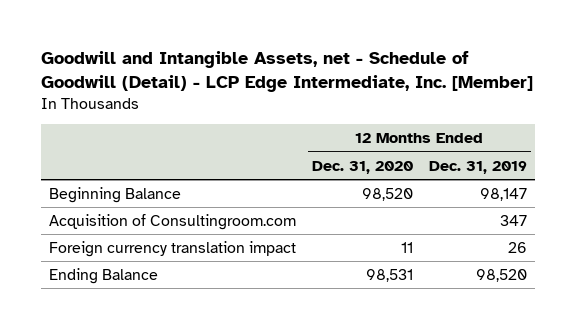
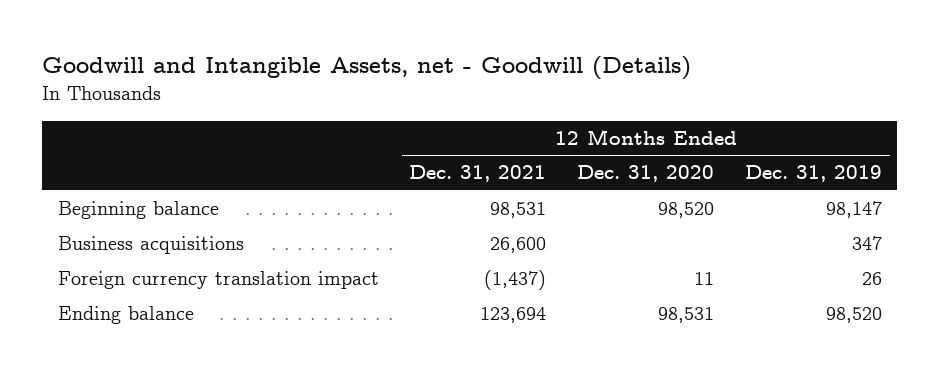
[40,51,533,93] Goodwill and Intangible Assets, net - Schedule of Goodwill (Detail) - LCP Edge Intermediate, Inc. [Member] -> [42,56,692,81] Goodwill and Intangible Assets, net - Goodwill (Details)
none -> [409,165,547,183] Dec. 31, 2021
[48,186,181,203] Beginning Balance -> [57,201,219,220] Beginning balance
[48,213,296,230] Acquisition of Consultingroom.com -> [57,236,244,255] Business acquisitions
[48,267,158,284] Ending Balance -> [57,306,194,325] Ending balance

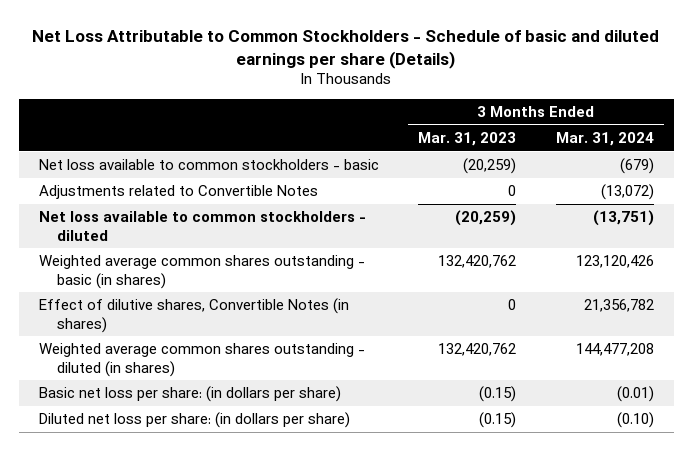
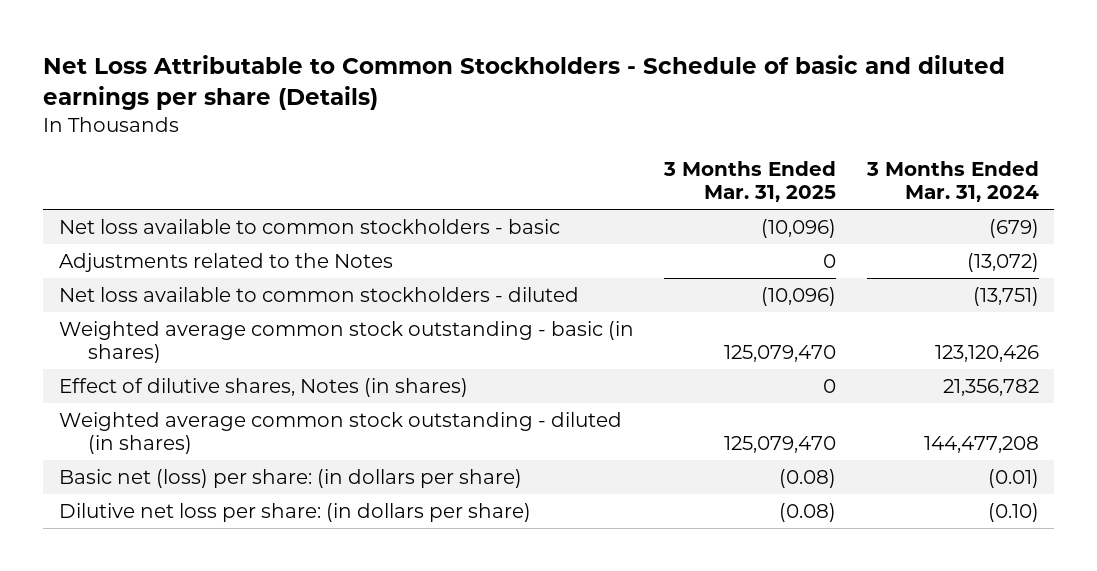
[418,132,517,147] Mar. 31, 2023 -> none
none -> [663,160,837,203] 3 Months Ended Mar. 31, 2025
[38,185,318,200] Adjustments related to Convertible Notes -> [58,252,393,272] Adjustments related to the Notes
[38,255,365,289] Weighted average common shares outstanding - basic (in shares) -> [58,320,634,364] Weighted average common stock outstanding - basic (in shares)
[38,298,349,333] Effect of dilutive shares, Convertible Notes (in shares) -> [58,377,468,397] Effect of dilutive shares, Notes (in shares)
[38,343,365,377] Weighted average common shares outstanding - diluted (in shares) -> [58,411,622,455] Weighted average common stock outstanding - diluted (in shares)
[38,386,341,403] Basic net loss per share: (in dollars per share) -> [58,468,522,488] Basic net (loss) per share: (in dollars per share)
[38,412,350,429] Diluted net loss per share: (in dollars per share) -> [58,502,531,522] Dilutive net loss per share: (in dollars per share)

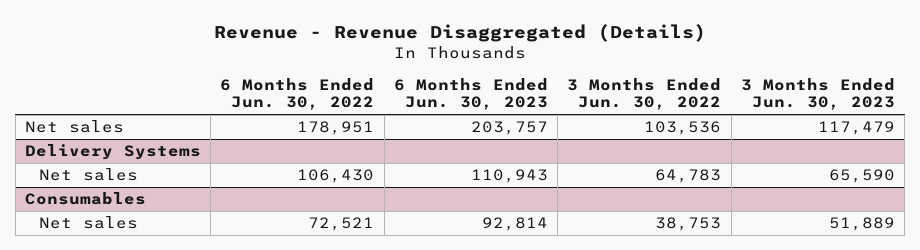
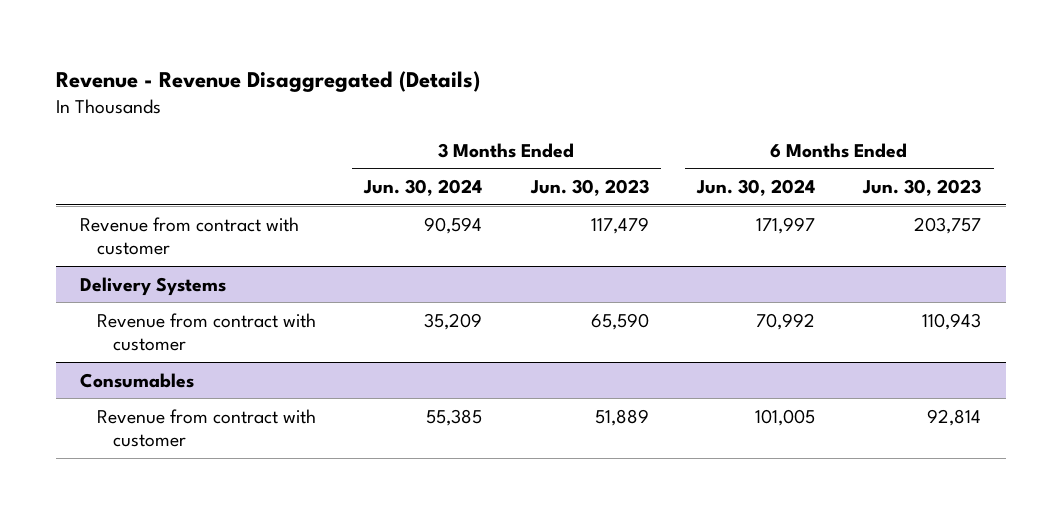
[220,78,375,111] 6 Months Ended Jun. 30, 2022 -> none
[567,78,722,111] 3 Months Ended Jun. 30, 2022 -> none
none -> [363,179,483,197] Jun. 30, 2024
none -> [695,179,815,197] Jun. 30, 2024
[24,120,124,134] Net sales -> [80,216,300,256] Revenue from contract with customer
[39,168,139,182] Net sales -> [96,312,316,352] Revenue from contract with customer
[39,216,139,230] Net sales -> [96,408,316,448] Revenue from contract with customer

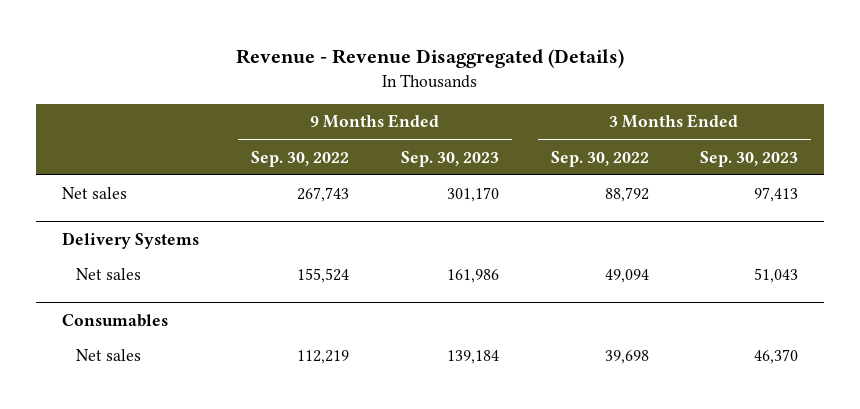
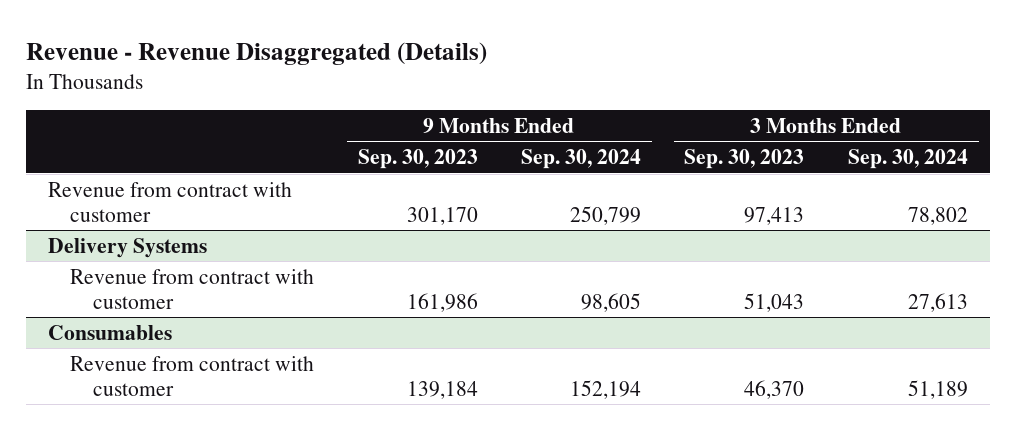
[250,150,349,167] Sep. 30, 2022 -> none
[550,150,649,167] Sep. 30, 2022 -> none
none -> [521,149,642,170] Sep. 30, 2024
none -> [847,149,968,170] Sep. 30, 2024
[61,187,127,200] Net sales -> [47,181,292,222] Revenue from contract with customer
[76,268,142,281] Net sales -> [70,268,315,309] Revenue from contract with customer
[76,349,142,362] Net sales -> [70,355,315,396] Revenue from contract with customer

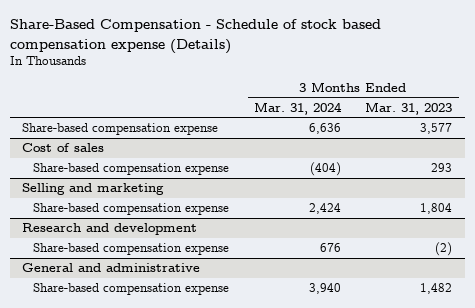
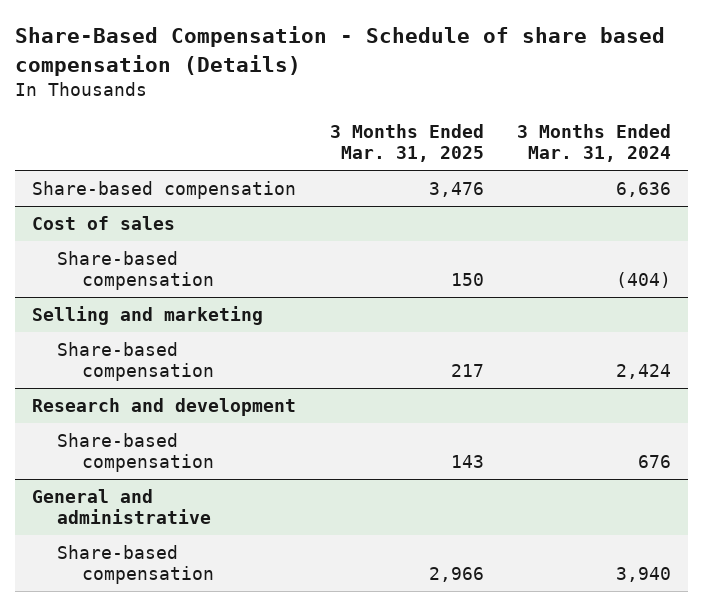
[10,19,382,54] Share-Based Compensation - Schedule of stock based compensation expense (Details) -> [15,26,666,76] Share-Based Compensation - Schedule of share based compensation (Details)
[365,101,453,115] Mar. 31, 2023 -> none
none -> [329,124,484,163] 3 Months Ended Mar. 31, 2025
[22,123,219,136] Share-based compensation expense -> [31,180,296,199] Share-based compensation
[33,163,230,176] Share-based compensation expense -> [56,250,215,291] Share-based compensation
[33,203,230,216] Share-based compensation expense -> [56,341,215,382] Share-based compensation
[33,243,230,256] Share-based compensation expense -> [56,432,215,473] Share-based compensation
[33,283,230,296] Share-based compensation expense -> [56,544,215,585] Share-based compensation

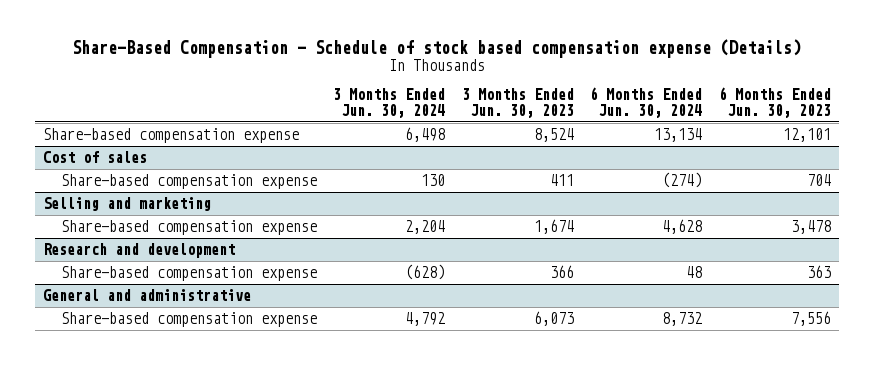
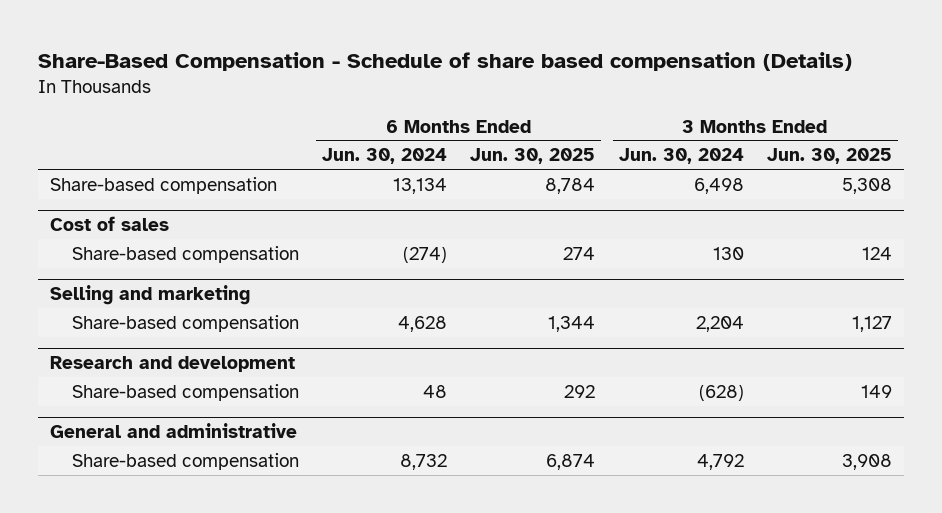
[71,38,801,58] Share-Based Compensation - Schedule of stock based compensation expense (Details) -> [38,51,853,71] Share-Based Compensation - Schedule of share based compensation (Details)
[461,88,574,118] 3 Months Ended Jun. 30, 2023 -> none
[718,87,831,118] 6 Months Ended Jun. 30, 2023 -> none
none -> [470,148,596,165] Jun. 30, 2025
none -> [766,148,892,165] Jun. 30, 2025
[42,128,299,144] Share-based compensation expense -> [49,176,277,194] Share-based compensation
[60,174,317,190] Share-based compensation expense -> [71,245,299,263] Share-based compensation
[60,220,317,236] Share-based compensation expense -> [71,314,299,332] Share-based compensation
[60,266,317,282] Share-based compensation expense -> [71,383,299,401] Share-based compensation
[60,312,317,328] Share-based compensation expense -> [71,452,299,470] Share-based compensation

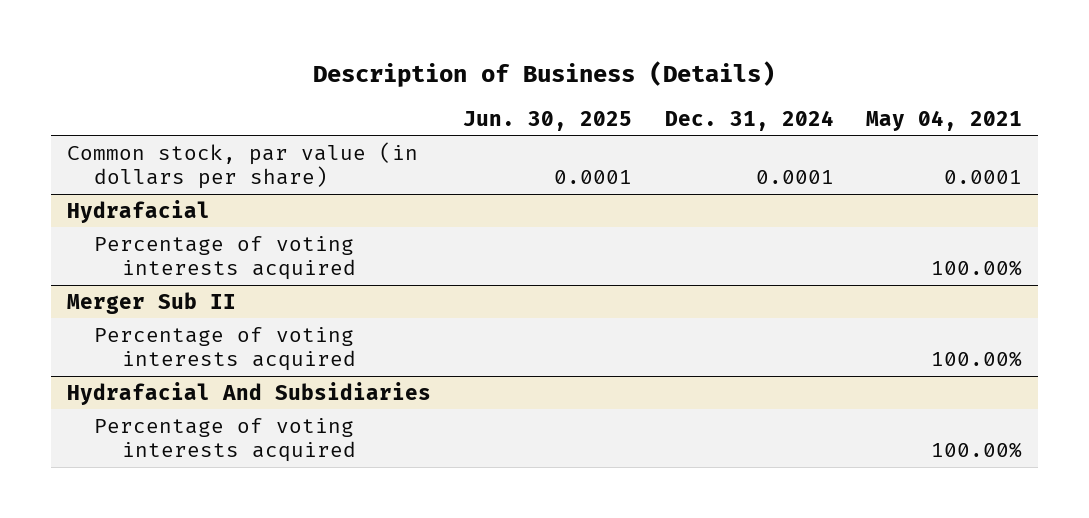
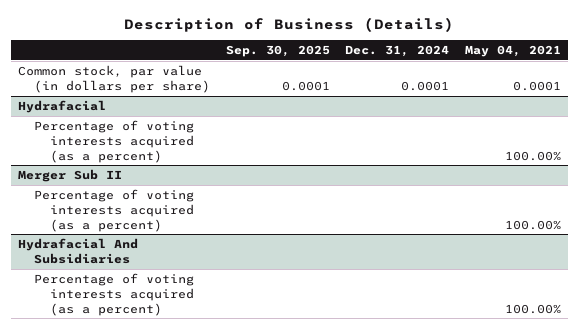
[463,110,633,131] Jun. 30, 2025 -> none
none -> [225,45,330,58] Sep. 30, 2025
[94,235,357,281] Percentage of voting interests acquired -> [34,119,195,163] Percentage of voting interests acquired (as a percent)
[94,326,357,372] Percentage of voting interests acquired -> [34,188,195,232] Percentage of voting interests acquired (as a percent)
[94,417,357,463] Percentage of voting interests acquired -> [34,272,195,316] Percentage of voting interests acquired (as a percent)

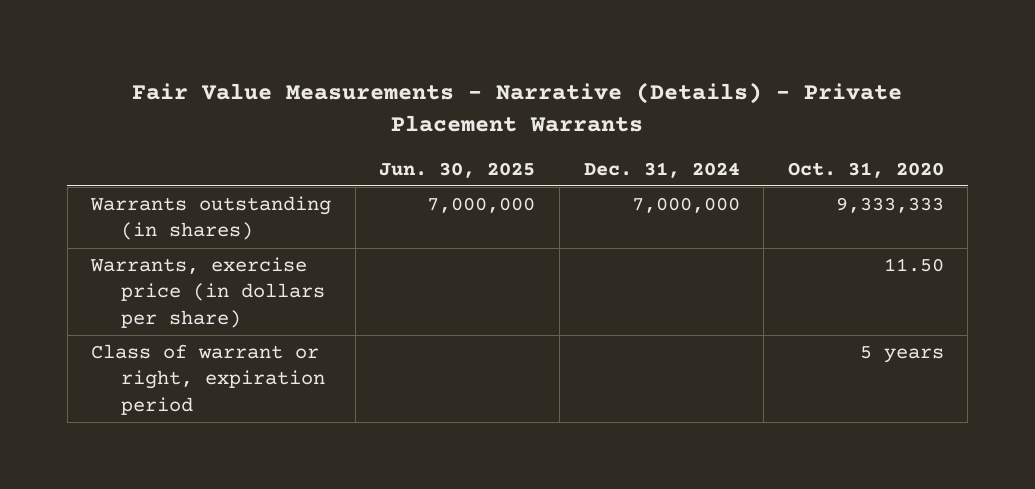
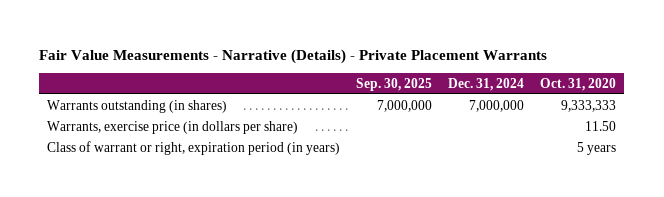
[379,161,536,178] Jun. 30, 2025 -> none
none -> [356,77,433,91] Sep. 30, 2025
[91,344,326,415] Class of warrant or right, expiration period -> [47,140,341,155] Class of warrant or right, expiration period (in years)

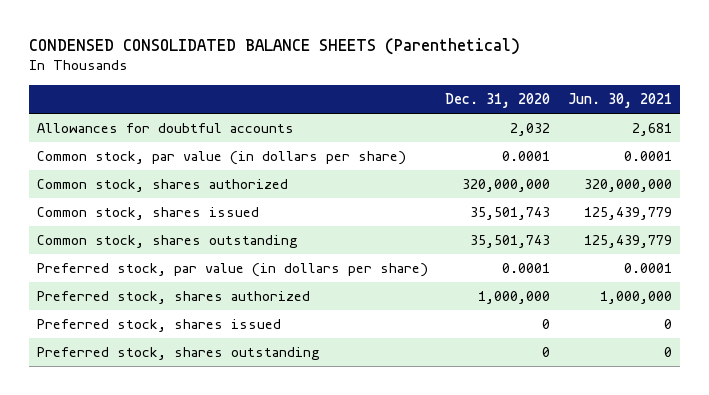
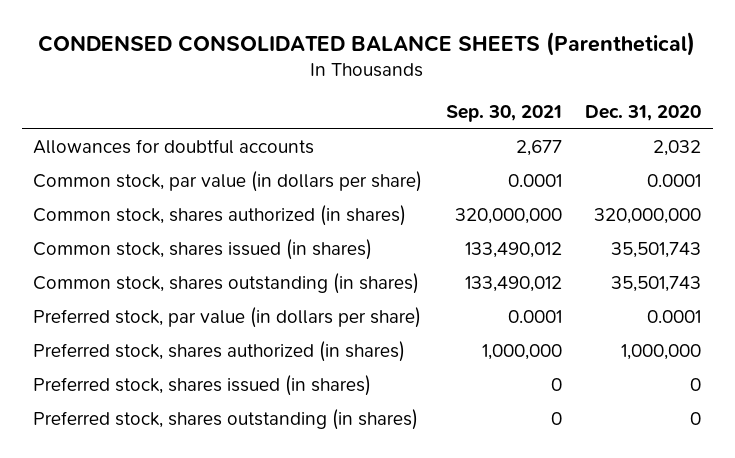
[567,92,672,108] Jun. 30, 2021 -> none
none -> [445,105,562,123] Sep. 30, 2021
[37,179,289,193] Common stock, shares authorized -> [33,205,407,227] Common stock, shares authorized (in shares)
[37,207,260,221] Common stock, shares issued -> [33,239,373,261] Common stock, shares issued (in shares)
[37,235,299,249] Common stock, shares outstanding -> [33,273,420,295] Common stock, shares outstanding (in shares)
[37,291,311,305] Preferred stock, shares authorized -> [33,341,406,363] Preferred stock, shares authorized (in shares)
[37,319,282,333] Preferred stock, shares issued -> [33,375,372,397] Preferred stock, shares issued (in shares)
[37,347,321,361] Preferred stock, shares outstanding -> [33,409,419,431] Preferred stock, shares outstanding (in shares)

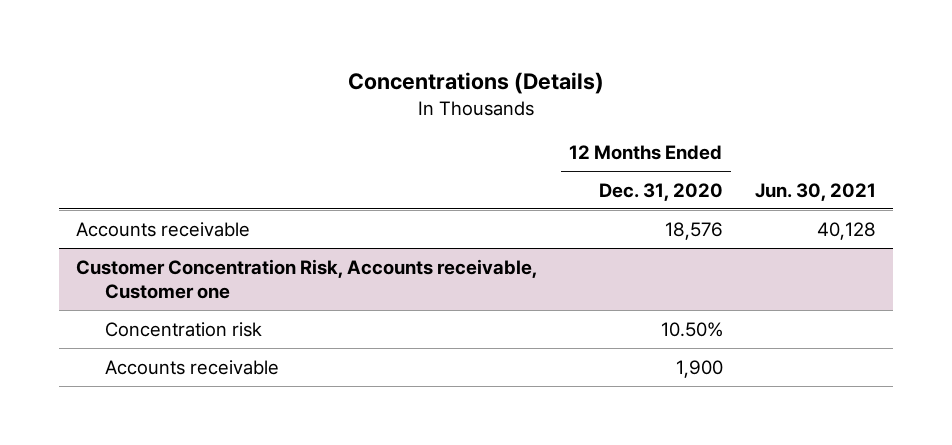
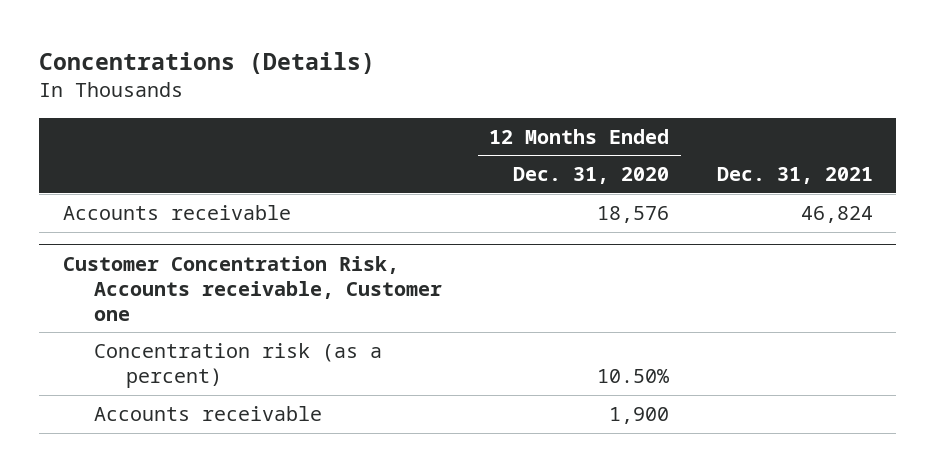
[755,182,877,201] Jun. 30, 2021 -> none
none -> [716,167,873,185] Dec. 31, 2021
[104,321,262,337] Concentration risk -> [94,343,383,389] Concentration risk (as a percent)

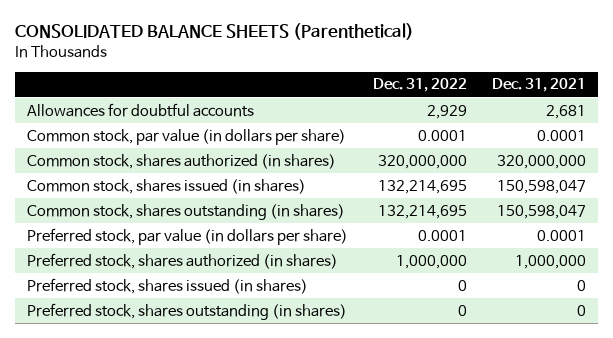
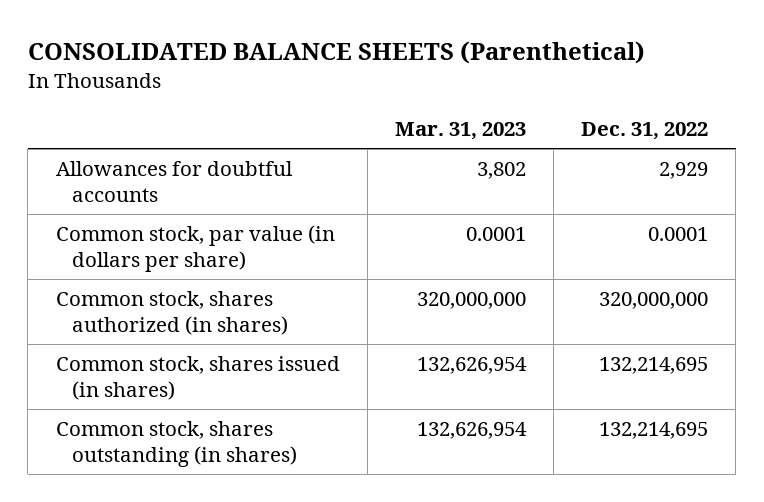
[491,78,586,93] Dec. 31, 2021 -> none
none -> [394,121,526,140] Mar. 31, 2023
[27,227,349,245] Preferred stock, par value (in dollars per share) -> none
[27,252,339,269] Preferred stock, shares authorized (in shares) -> none
[27,277,309,294] Preferred stock, shares issued (in shares) -> none
[27,302,348,320] Preferred stock, shares outstanding (in shares) -> none

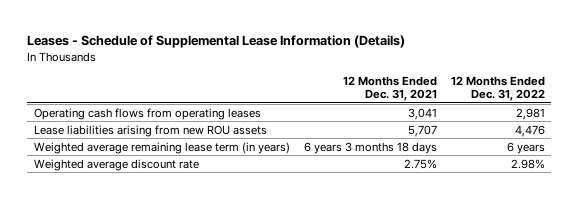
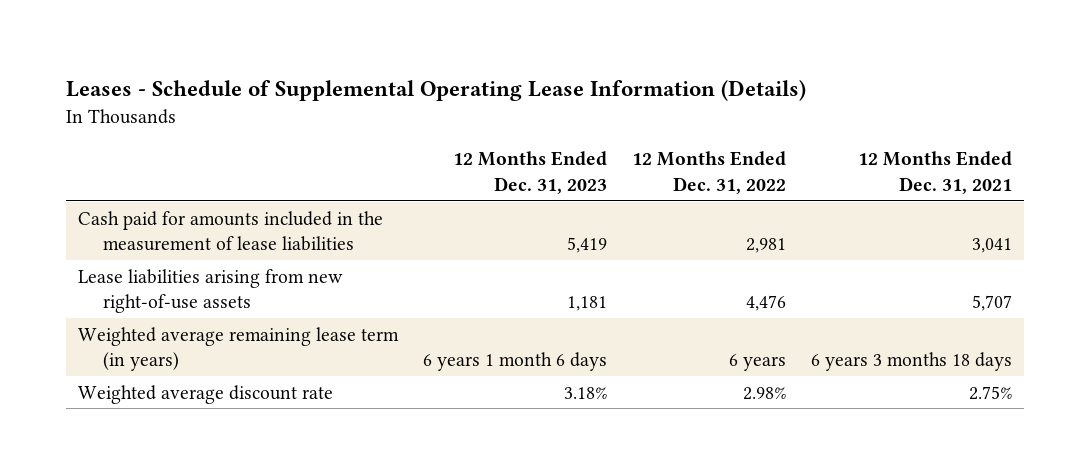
[27,35,406,49] Leases - Schedule of Supplemental Lease Information (Details) -> [65,80,806,102] Leases - Schedule of Supplemental Operating Lease Information (Details)
none -> [452,151,607,194] 12 Months Ended Dec. 31, 2023
[34,107,262,120] Operating cash flows from operating leases -> [78,210,384,252] Cash paid for amounts included in the measurement of lease liabilities
[34,124,268,137] Lease liabilities arising from new ROU assets -> [78,268,344,314] Lease liabilities arising from new right-of-use assets

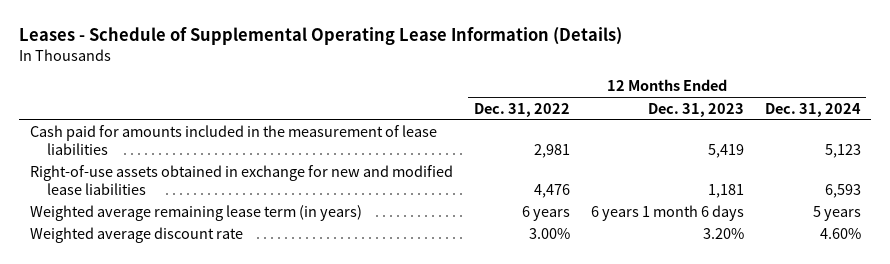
[857,151,1012,194] 12 Months Ended Dec. 31, 2021 -> none
none -> [764,102,861,117] Dec. 31, 2024
[78,268,344,314] Lease liabilities arising from new right-of-use assets -> [29,165,453,196] Right-of-use assets obtained in exchange for new and modified lease liabilities
[563,386,607,399] 3.18% -> [702,228,744,240] 3.20%
[742,386,786,400] 2.98% -> [528,228,570,240] 3.00%

